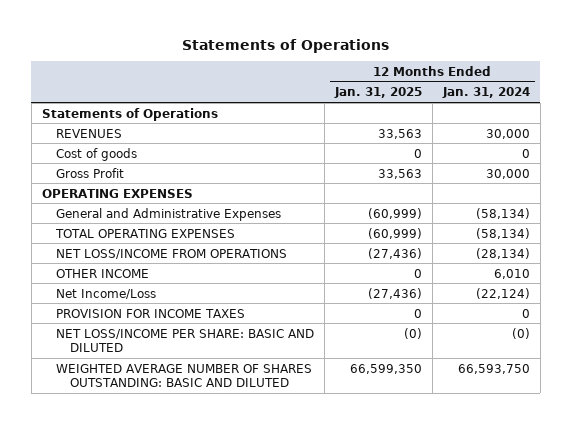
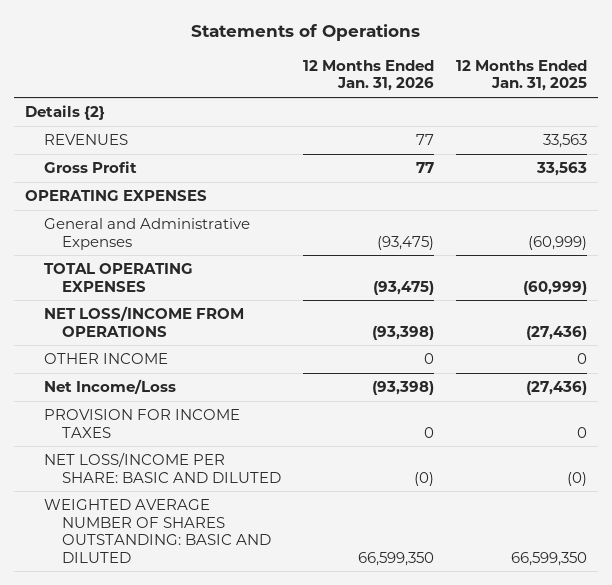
[441,87,530,99] Jan. 31, 2024 -> none
none -> [303,59,435,92] 12 Months Ended Jan. 31, 2026
[41,107,218,121] Statements of Operations -> [24,105,105,121] Details {2}
[55,147,137,161] Cost of goods -> none

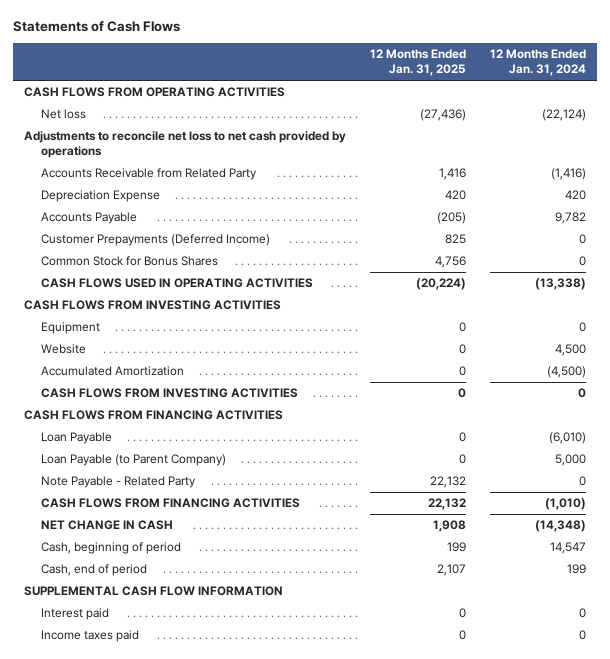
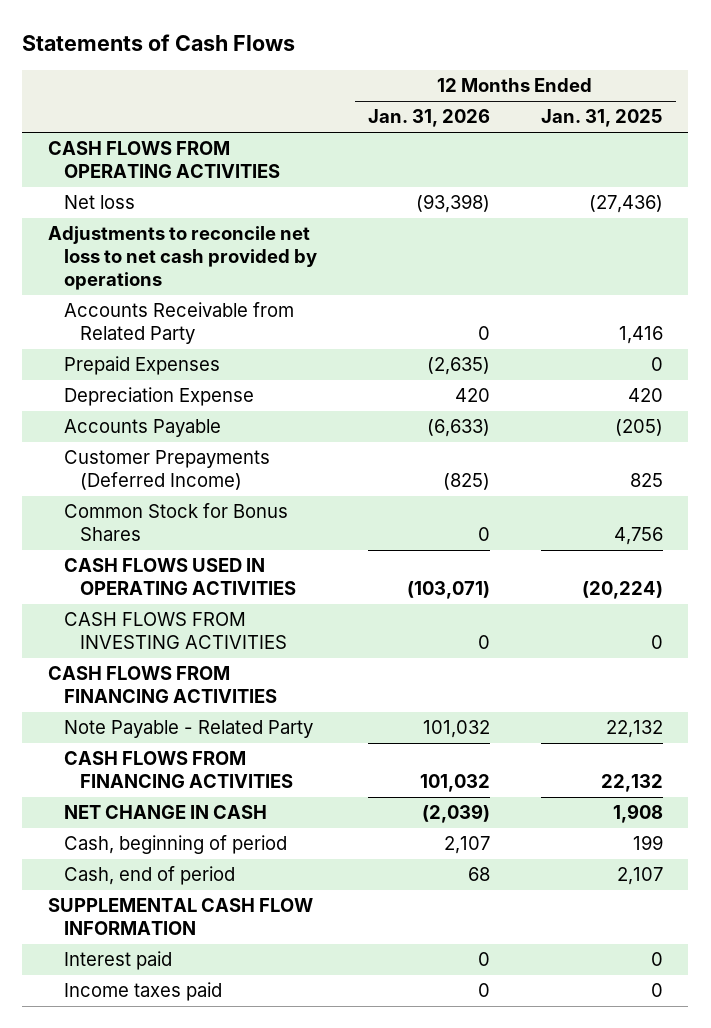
[489,49,586,77] 12 Months Ended Jan. 31, 2024 -> none
none -> [368,109,491,128] Jan. 31, 2026
none -> [64,356,221,376] Prepaid Expenses
[24,300,282,311] CASH FLOWS FROM INVESTING ACTIVITIES -> none
[41,322,101,335] Equipment -> none
[41,344,87,355] Website -> none
[41,366,185,377] Accumulated Amortization -> none
[41,432,113,445] Loan Payable -> none
[41,454,227,467] Loan Payable (to Parent Company) -> none

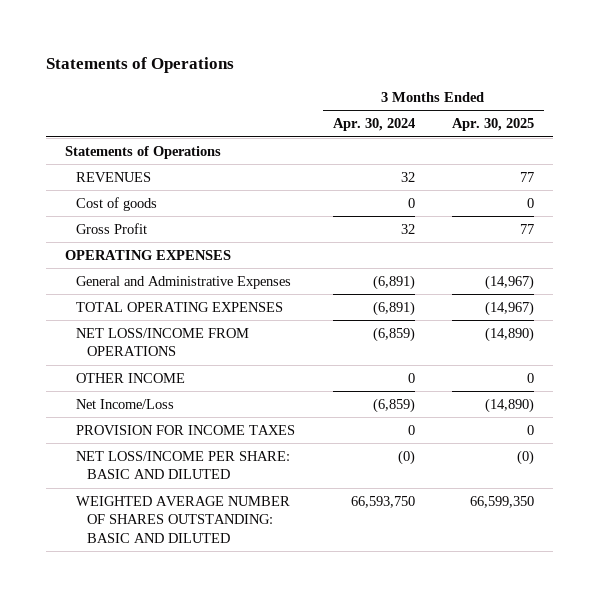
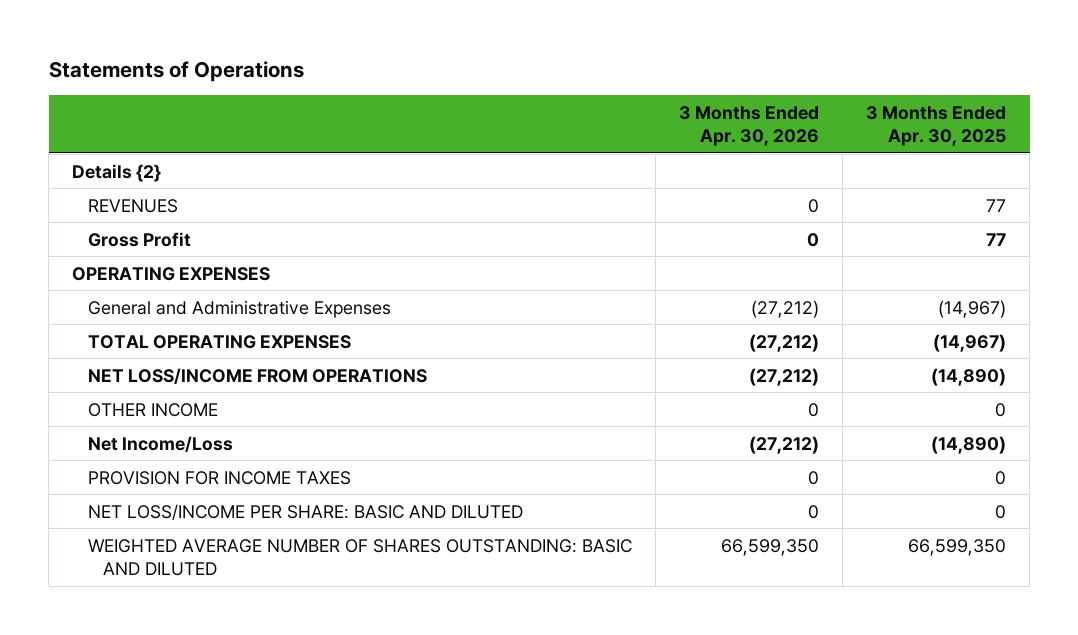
[332,118,415,132] Apr. 30, 2024 -> none
none -> [678,105,819,147] 3 Months Ended Apr. 30, 2026
[65,146,222,160] Statements of Operations -> [72,163,162,182] Details {2}
[75,197,157,212] Cost of goods -> none
[517,450,535,466] (0) -> [995,504,1007,519] 0

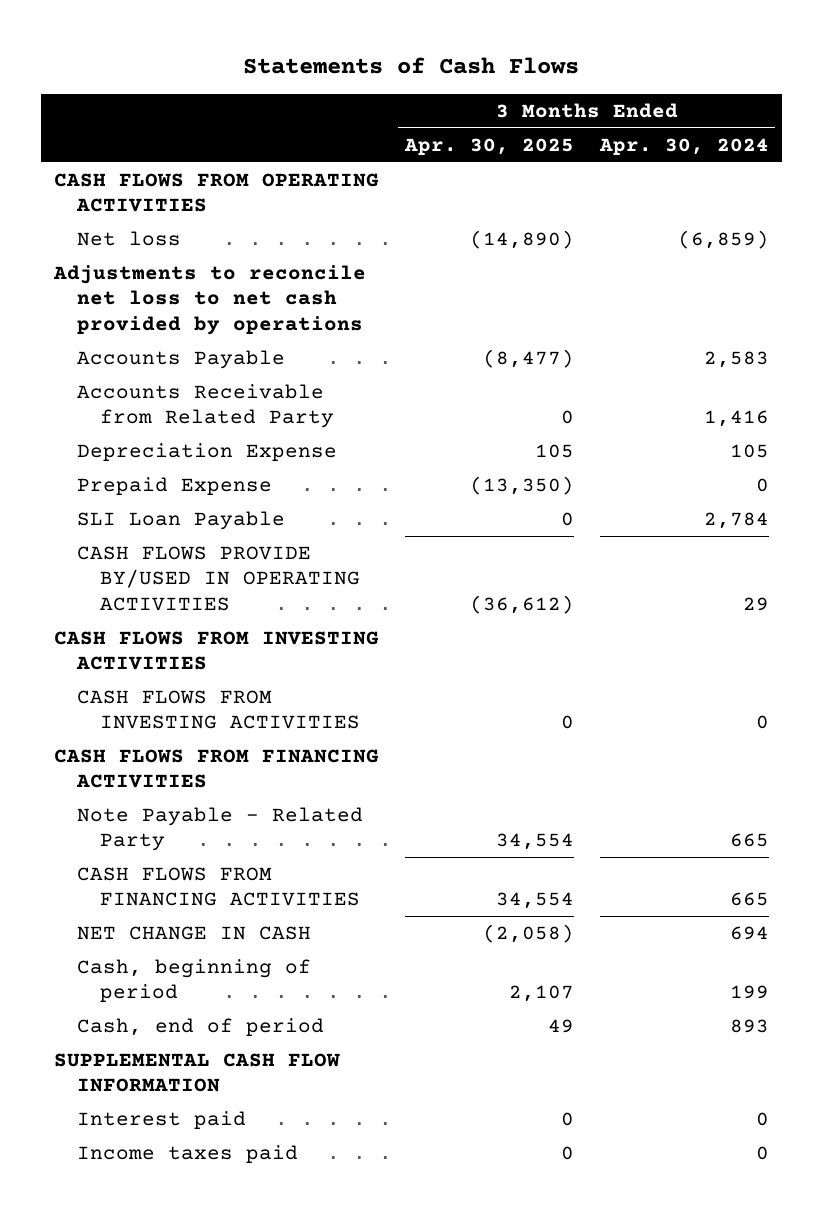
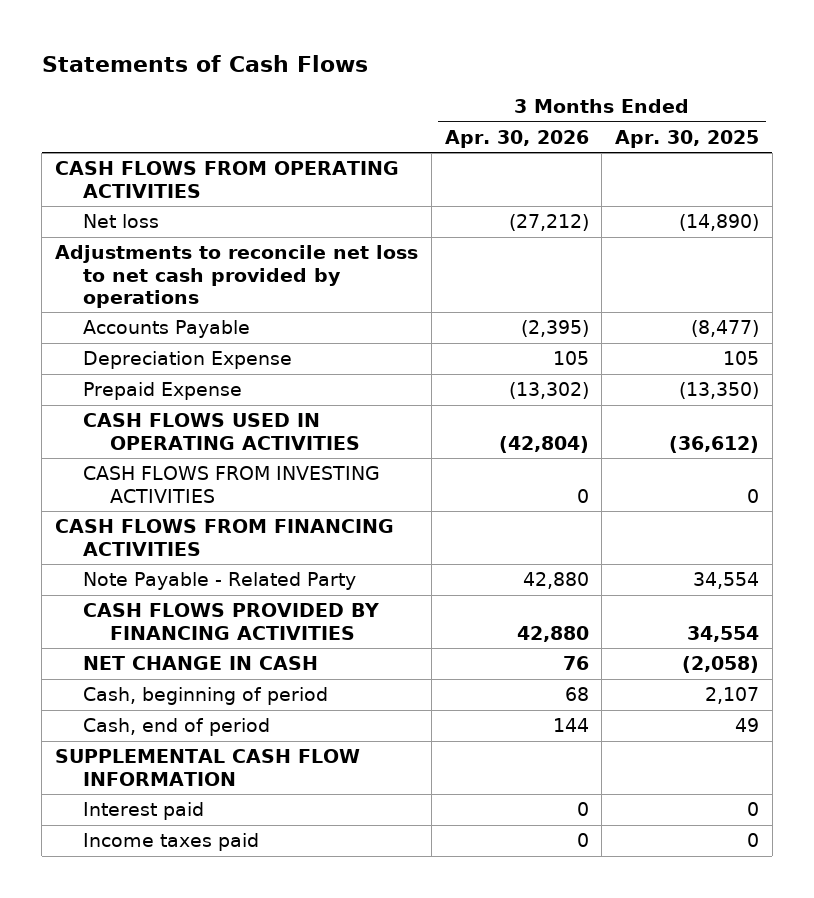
[598,137,769,155] Apr. 30, 2024 -> none
none -> [444,129,589,148] Apr. 30, 2026
[77,383,335,429] Accounts Receivable from Related Party -> none
[77,510,286,530] SLI Loan Payable -> none
[54,630,380,671] CASH FLOWS FROM INVESTING ACTIVITIES -> none
[77,545,361,612] CASH FLOWS PROVIDE BY/USED IN OPERATING ACTIVITIES -> [82,413,361,450] CASH FLOWS USED IN OPERATING ACTIVITIES
[77,866,361,907] CASH FLOWS FROM FINANCING ACTIVITIES -> [82,603,379,640] CASH FLOWS PROVIDED BY FINANCING ACTIVITIES

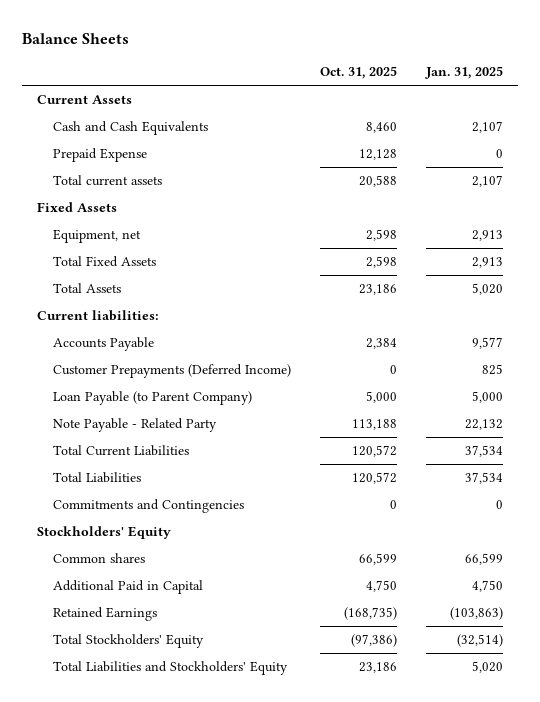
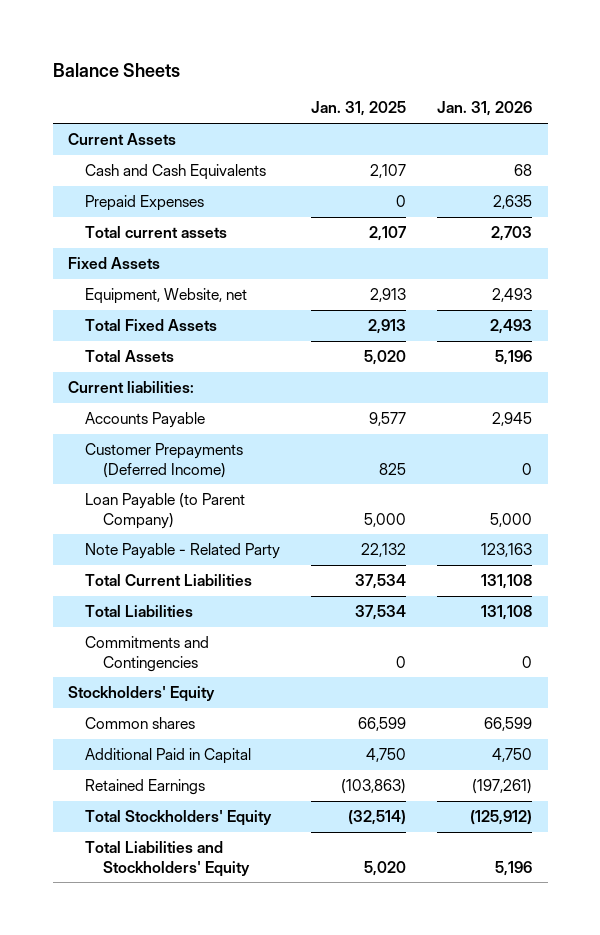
[320,66,398,80] Oct. 31, 2025 -> none
none -> [437,101,533,117] Jan. 31, 2026
[53,147,148,162] Prepaid Expense -> [85,195,205,212] Prepaid Expenses
[53,228,142,243] Equipment, net -> [85,288,248,305] Equipment, Website, net

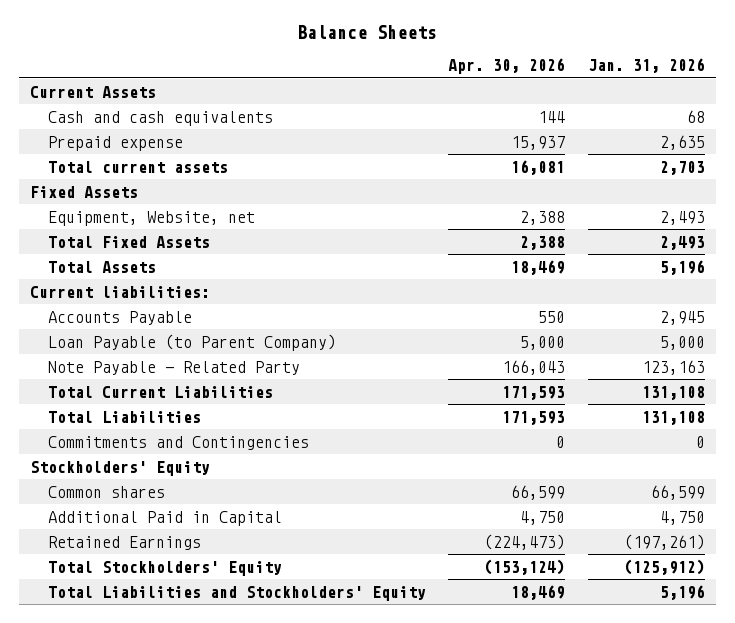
[311,101,407,117] Jan. 31, 2025 -> none
none -> [448,58,566,75] Apr. 30, 2026
[85,164,267,181] Cash and Cash Equivalents -> [47,110,273,126] Cash and cash equivalents
[85,195,205,212] Prepaid Expenses -> [47,135,183,151] Prepaid expense
[85,443,244,478] Customer Prepayments (Deferred Income) -> none

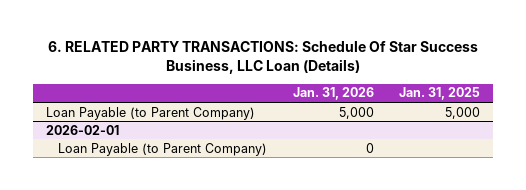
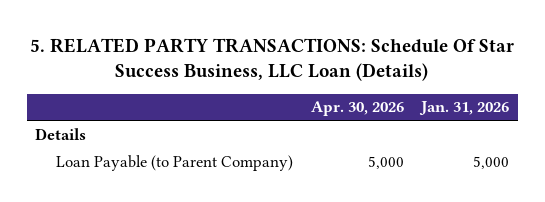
[48,41,479,75] 6. RELATED PARTY TRANSACTIONS: Schedule Of Star Success Business, LLC Loan (Details) -> [30,38,515,82] 5. RELATED PARTY TRANSACTIONS: Schedule Of Star Success Business, LLC Loan (Details)
[399,87,481,101] Jan. 31, 2025 -> none
none -> [310,101,404,117] Apr. 30, 2026
none -> [35,127,87,140] Details
[45,124,119,135] 2026-02-01 -> none
[58,142,268,156] Loan Payable (to Parent Company) -> none

